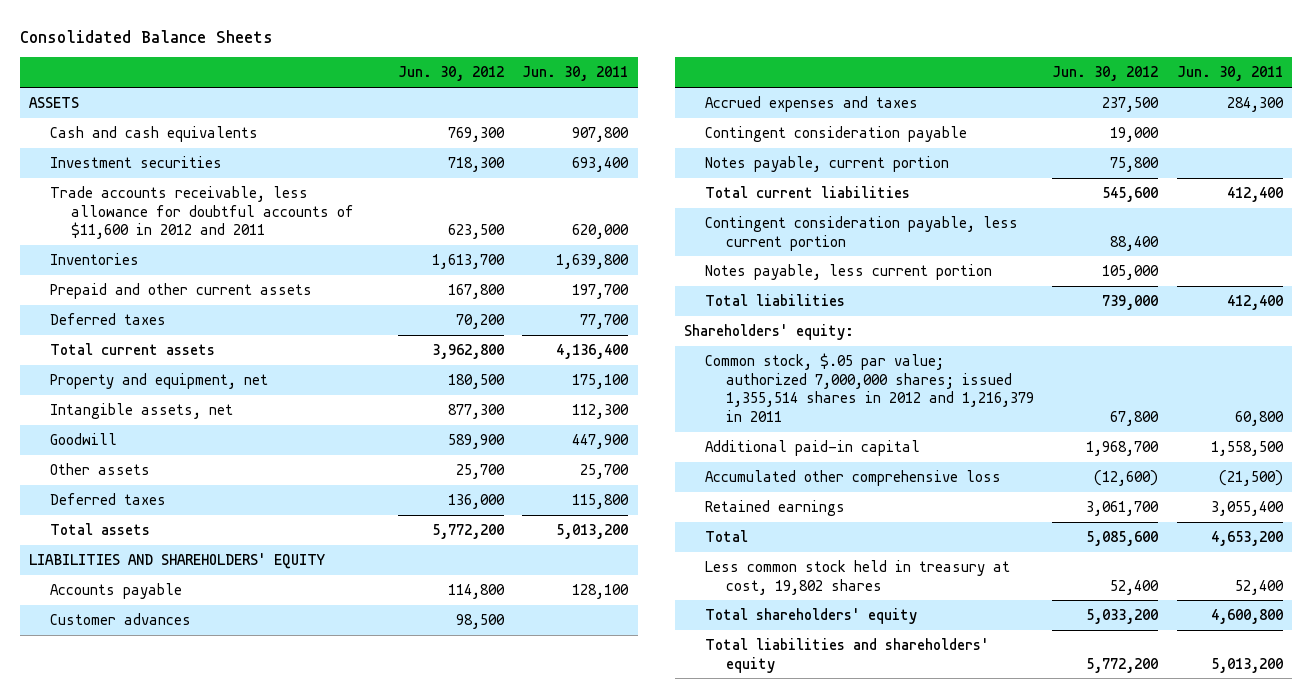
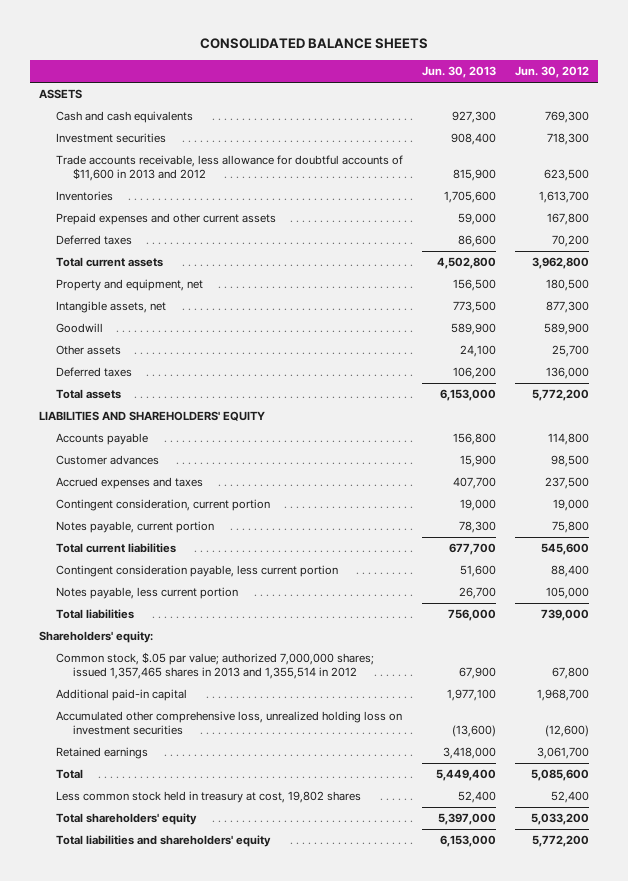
[19,29,273,43] Consolidated Balance Sheets -> [200,38,429,50] CONSOLIDATED BALANCE SHEETS
[522,66,629,82] Jun. 30, 2011 -> none
none -> [421,66,496,79] Jun. 30, 2013
[49,186,354,240] Trade accounts receivable, less allowance for doubtful accounts of $11,600 in 2012 and 2011 -> [56,155,404,182] Trade accounts receivable, less allowance for doubtful accounts of $11,600 in 2013 and 2012
[49,283,312,300] Prepaid and other current assets -> [56,213,277,226] Prepaid expenses and other current assets
[704,126,967,143] Contingent consideration payable -> none
none -> [56,499,271,512] Contingent consideration, current portion
[704,353,1034,422] Common stock, $.05 par value; authorized 7,000,000 shares; issued 1,355,514 shares in 2012 and 1,216,379 in 2011 -> [56,652,375,680] Common stock, $.05 par value; authorized 7,000,000 shares; issued 1,357,465 shares in 2013 and 1,355,514 in 2012
[704,470,1001,487] Accumulated other comprehensive loss -> [56,711,403,736] Accumulated other comprehensive loss, unrealized holding loss on investment securities

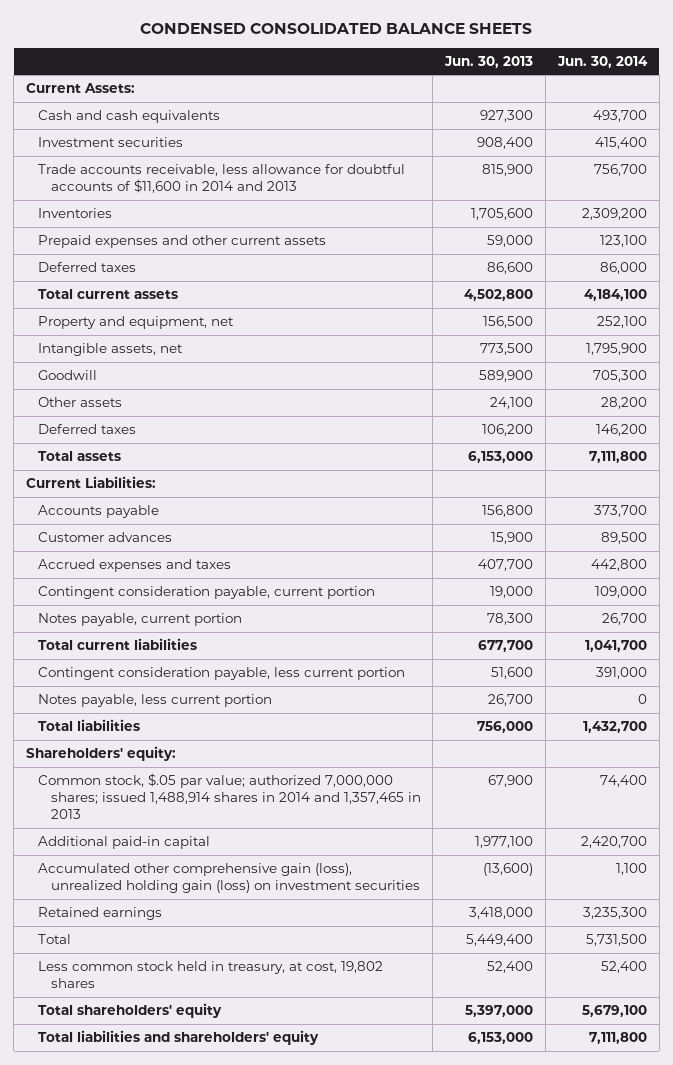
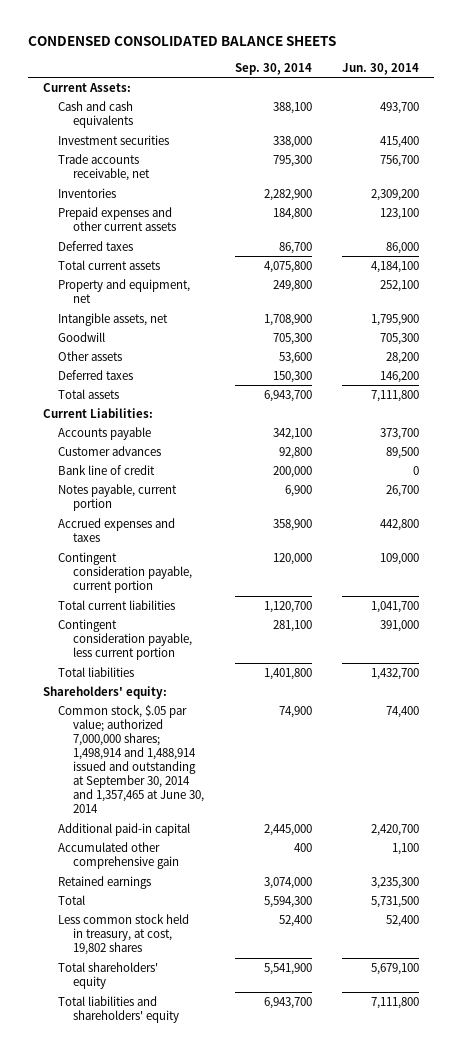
[444,55,534,68] Jun. 30, 2013 -> none
none -> [234,62,312,75] Sep. 30, 2014
[38,164,406,194] Trade accounts receivable, less allowance for doubtful accounts of $11,600 in 2014 and 2013 -> [58,153,151,182] Trade accounts receivable, net
none -> [58,464,156,475] Bank line of credit
[38,613,243,627] Notes payable, current portion -> [58,483,178,512] Notes payable, current portion
[38,694,273,708] Notes payable, less current portion -> none
[38,773,421,820] Common stock, $.05 par value; authorized 7,000,000 shares; issued 1,488,914 shares in 2014 and 1,357,465 in 2013 -> [58,704,205,814] Common stock, $.05 par value; authorized 7,000,000 shares; 1,498,914 and 1,488,914 issued and outstanding at September 30, 2014 and 1,357,465 at June 30, 2014
[38,863,420,894] Accumulated other comprehensive gain (loss), unrealized holding gain (loss) on investment securities -> [58,841,180,870] Accumulated other comprehensive gain

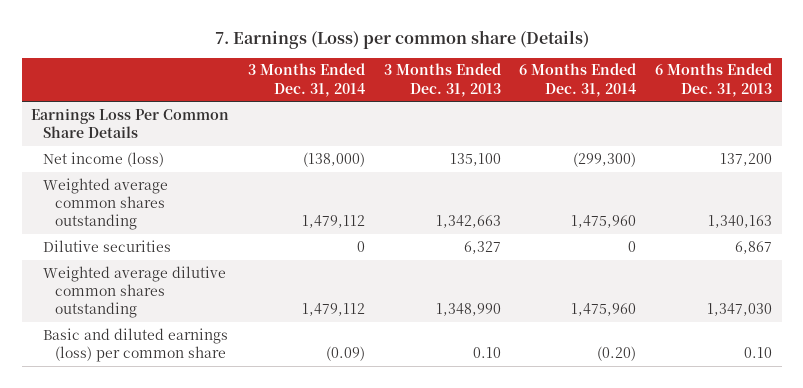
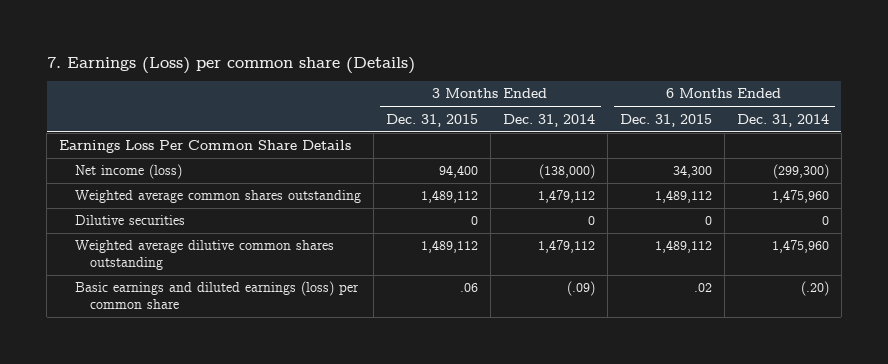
[383,63,501,97] 3 Months Ended Dec. 31, 2013 -> none
[655,63,773,97] 6 Months Ended Dec. 31, 2013 -> none
none -> [385,113,478,127] Dec. 31, 2015
none -> [619,113,712,127] Dec. 31, 2015
[43,327,229,363] Basic and diluted earnings (loss) per common share -> [74,281,359,309] Basic earnings and diluted earnings (loss) per common share
[325,346,365,362] (0.09) -> [566,281,595,297] (.09)
[597,346,637,362] (0.20) -> [800,281,829,297] (.20)

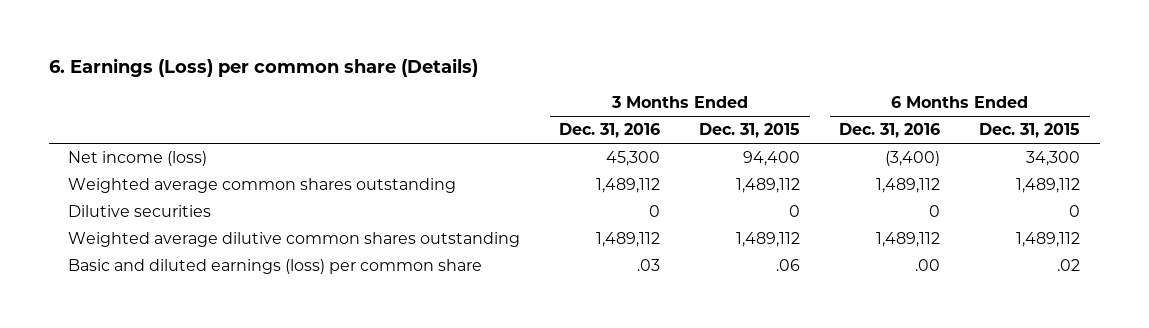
[46,56,415,74] 7. Earnings (Loss) per common share (Details) -> [49,58,479,78] 6. Earnings (Loss) per common share (Details)
[502,113,595,127] Dec. 31, 2014 -> none
[736,113,829,127] Dec. 31, 2014 -> none
none -> [559,123,661,139] Dec. 31, 2016
none -> [839,123,941,139] Dec. 31, 2016
[59,140,352,154] Earnings Loss Per Common Share Details -> none
[74,281,359,309] Basic earnings and diluted earnings (loss) per common share -> [68,259,483,275] Basic and diluted earnings (loss) per common share

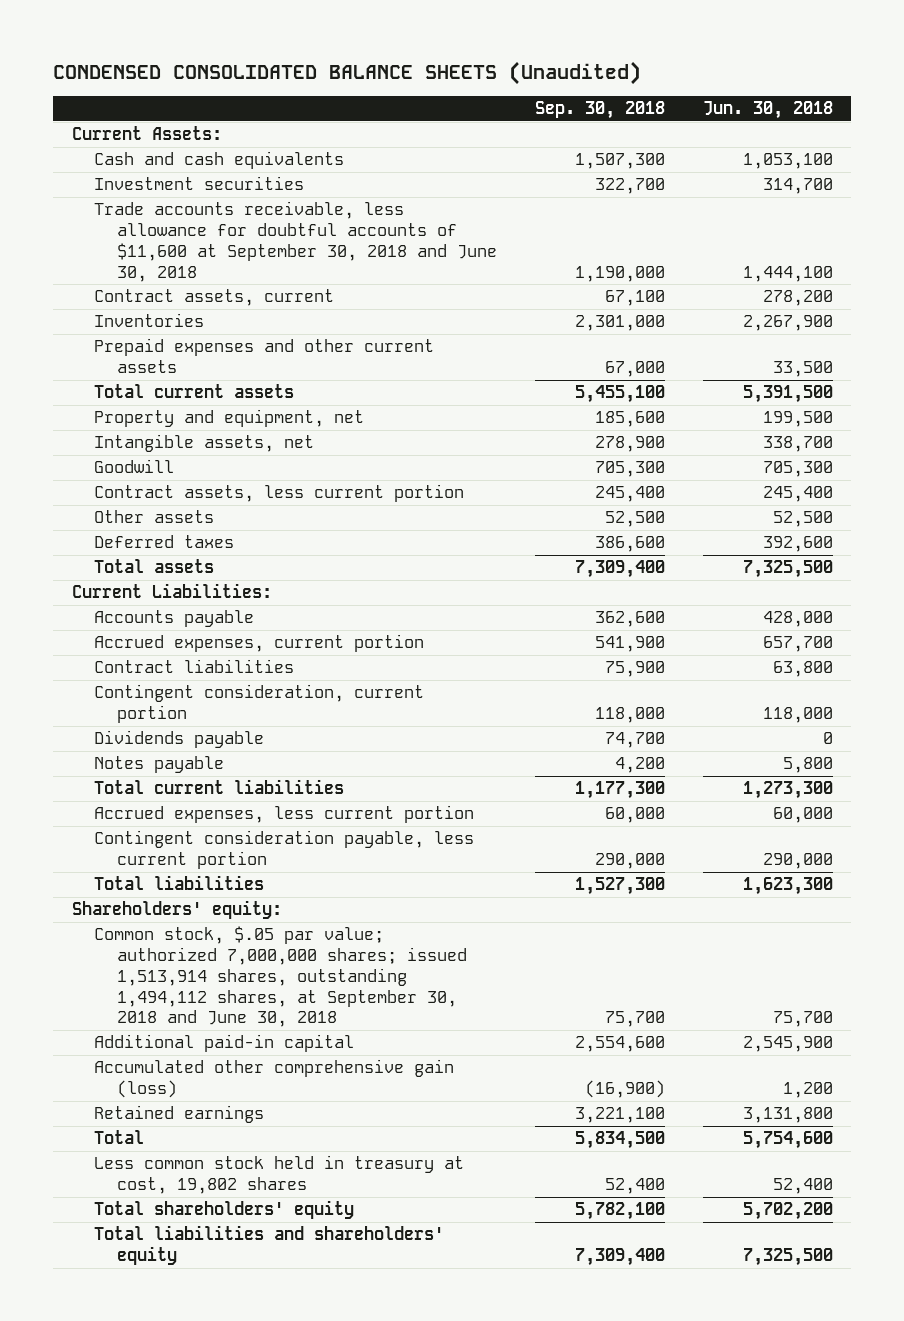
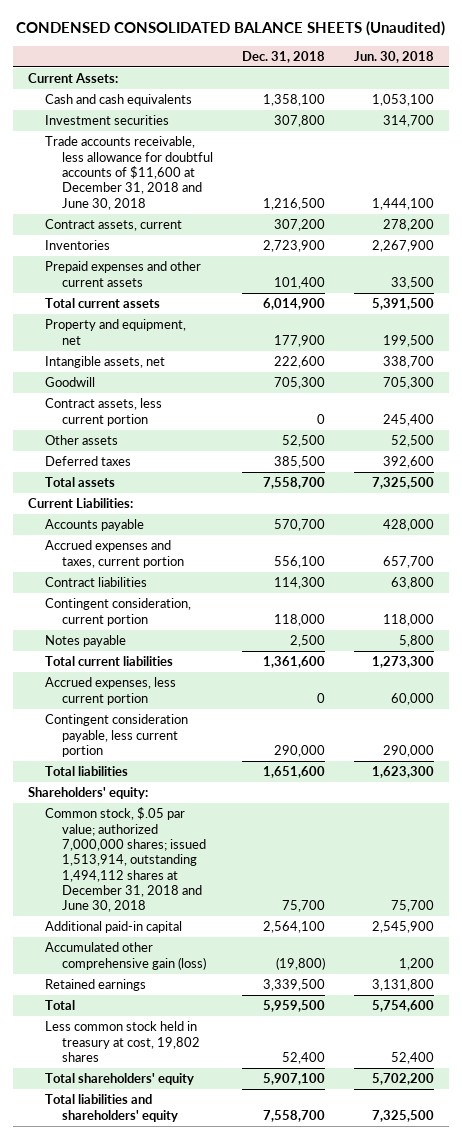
[534,101,665,120] Sep. 30, 2018 -> none
none -> [242,50,326,63] Dec. 31, 2018
[94,201,498,282] Trade accounts receivable, less allowance for doubtful accounts of $11,600 at September 30, 2018 and June 30, 2018 -> [45,136,214,210] Trade accounts receivable, less allowance for doubtful accounts of $11,600 at December 31, 2018 and June 30, 2018
[94,634,425,653] Accrued expenses, current portion -> [45,540,185,568] Accrued expenses and taxes, current portion
[94,730,265,749] Dividends payable -> none
[94,926,468,1028] Common stock, $.05 par value; authorized 7,000,000 shares; issued 1,513,914 shares, outstanding 1,494,112 shares, at September 30, 2018 and June 30, 2018 -> [45,807,207,913] Common stock, $.05 par value; authorized 7,000,000 shares; issued 1,513,914, outstanding 1,494,112 shares at December 31, 2018 and June 30, 2018

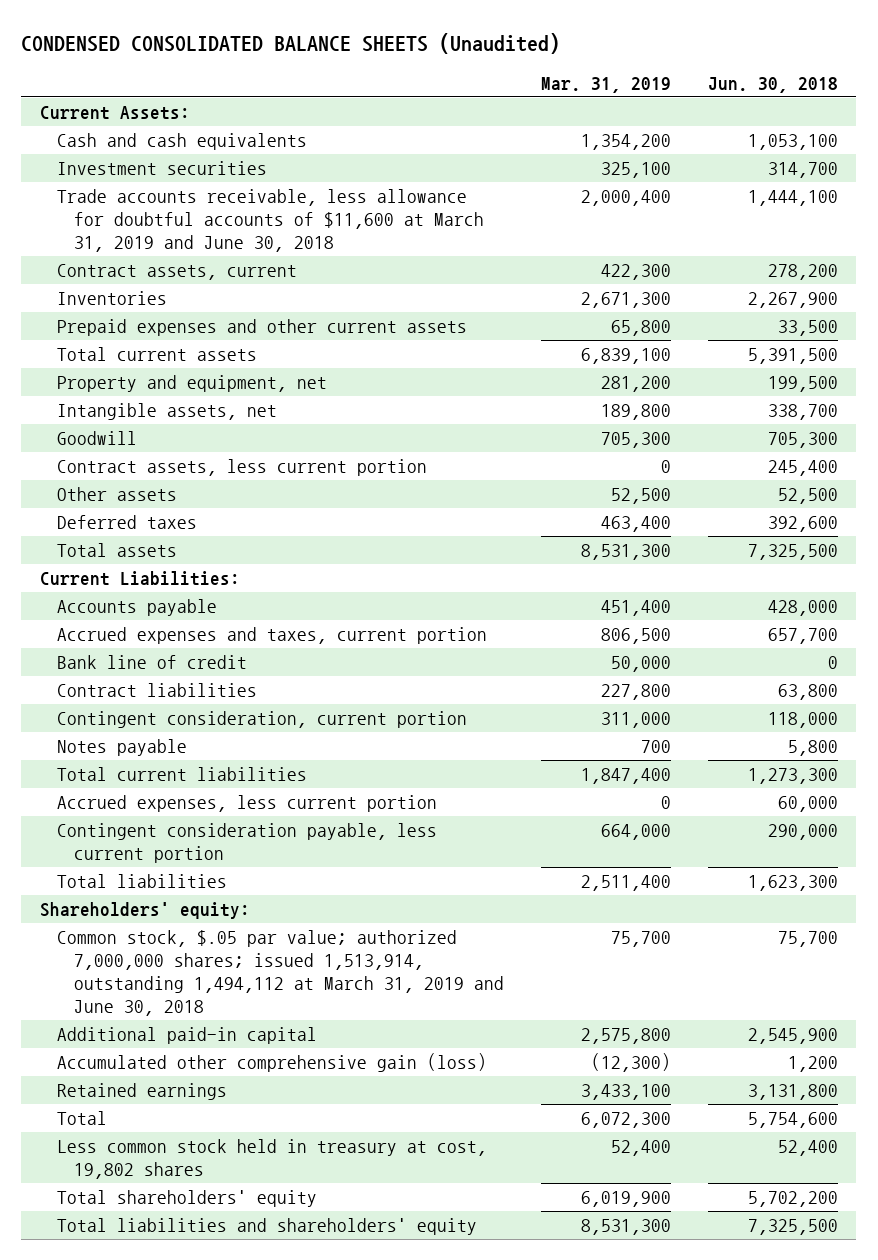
[242,50,326,63] Dec. 31, 2018 -> none
none -> [541,76,672,93] Mar. 31, 2019
[45,136,214,210] Trade accounts receivable, less allowance for doubtful accounts of $11,600 at December 31, 2018 and June 30, 2018 -> [56,189,485,253] Trade accounts receivable, less allowance for doubtful accounts of $11,600 at March 31, 2019 and June 30, 2018
none -> [56,655,247,670] Bank line of credit
[45,807,207,913] Common stock, $.05 par value; authorized 7,000,000 shares; issued 1,513,914, outstanding 1,494,112 shares at December 31, 2018 and June 30, 2018 -> [56,930,505,1017] Common stock, $.05 par value; authorized 7,000,000 shares; issued 1,513,914, outstanding 1,494,112 at March 31, 2019 and June 30, 2018

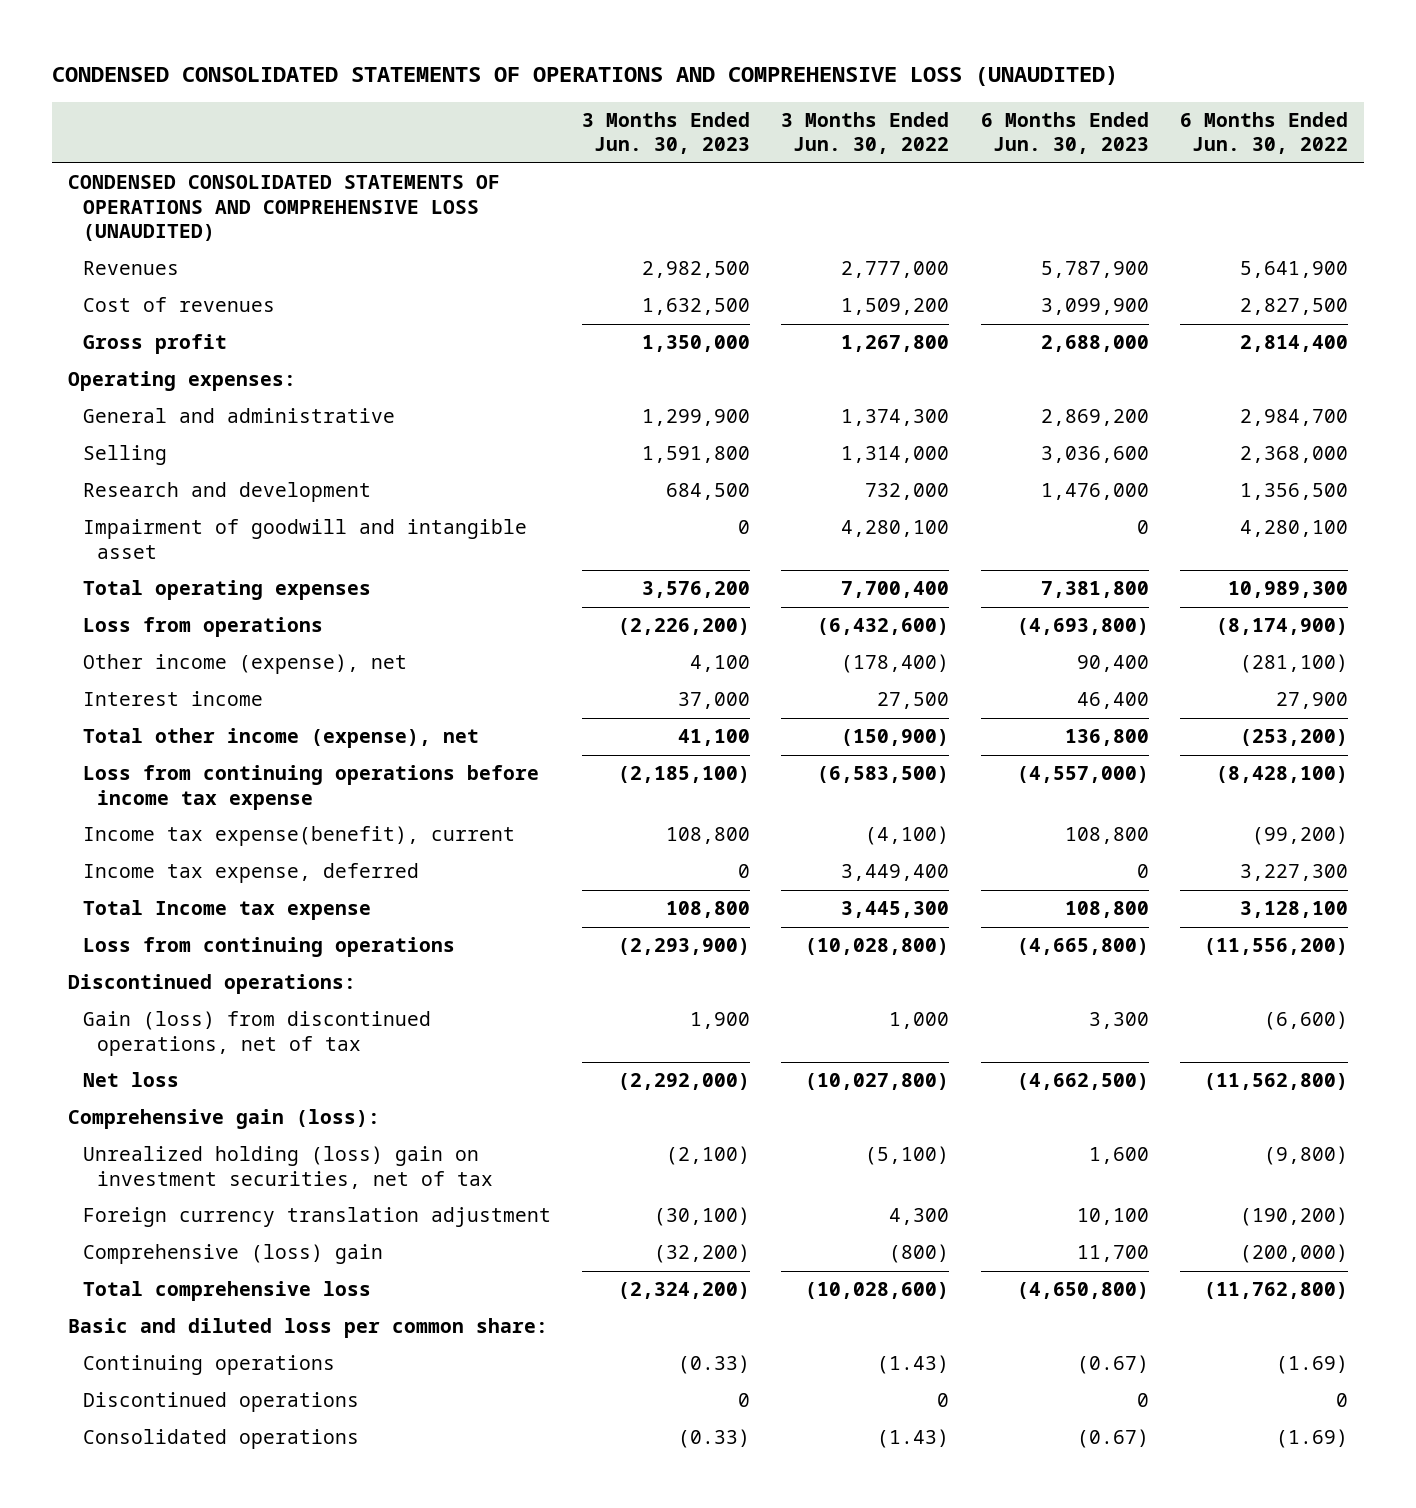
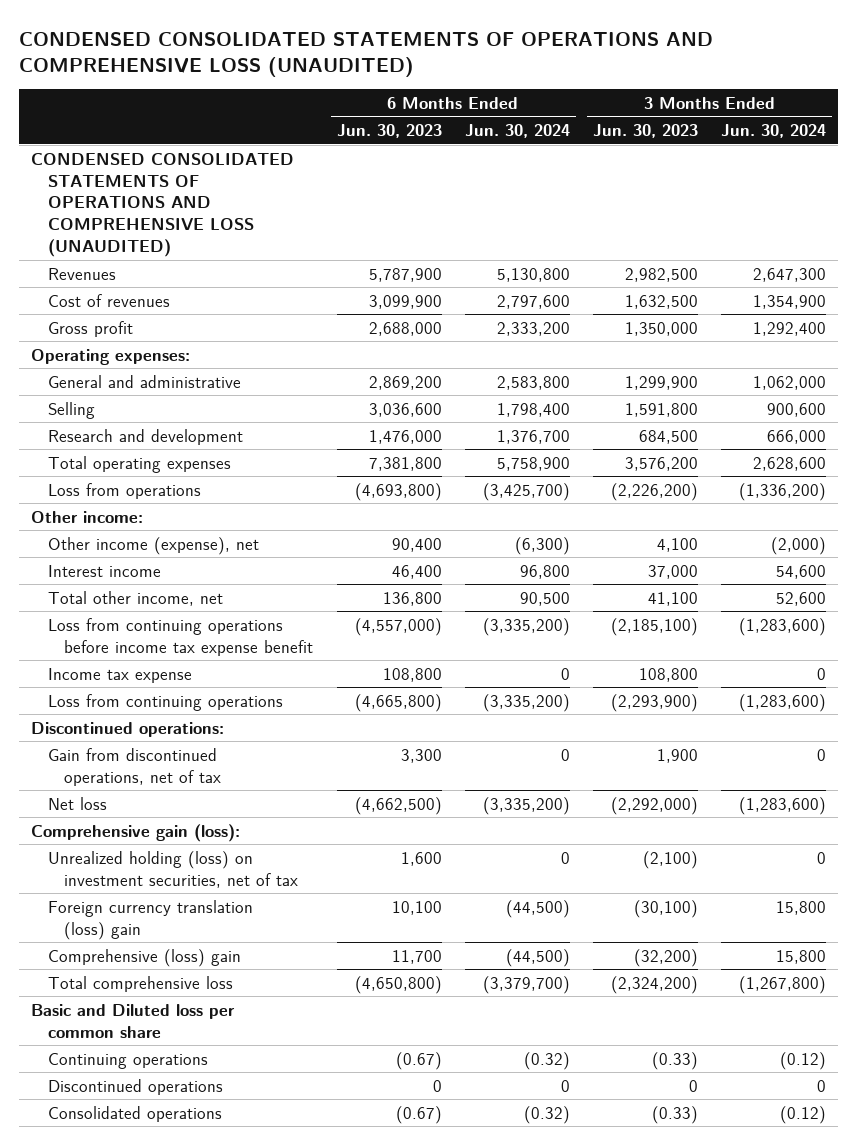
[781,111,950,155] 3 Months Ended Jun. 30, 2022 -> none
[1179,111,1348,155] 6 Months Ended Jun. 30, 2022 -> none
none -> [464,123,570,138] Jun. 30, 2024
none -> [721,123,827,138] Jun. 30, 2024
[82,519,527,559] Impairment of goodwill and intangible asset -> none
none -> [30,510,143,523] Other income:
[82,826,515,847] Income tax expense(benefit), current -> none
[82,863,419,884] Income tax expense, deferred -> none
[82,728,479,749] Total other income (expense), net -> [47,590,223,606] Total other income, net
[82,765,539,810] Loss from continuing operations before income tax expense -> [47,617,314,656] Loss from continuing operations before income tax expense benefit
[82,900,371,921] Total Income tax expense -> [47,667,192,683] Income tax expense
[82,1011,431,1056] Gain (loss) from discontinued operations, net of tax -> [47,747,222,786] Gain from discontinued operations, net of tax
[82,1146,494,1189] Unrealized holding (loss) gain on investment securities, net of tax -> [47,850,299,888] Unrealized holding (loss) on investment securities, net of tax
[82,1207,551,1228] Foreign currency translation adjustment -> [47,899,253,940] Foreign currency translation (loss) gain
[67,1318,548,1339] Basic and diluted loss per common share: -> [30,1003,235,1038] Basic and Diluted loss per common share

